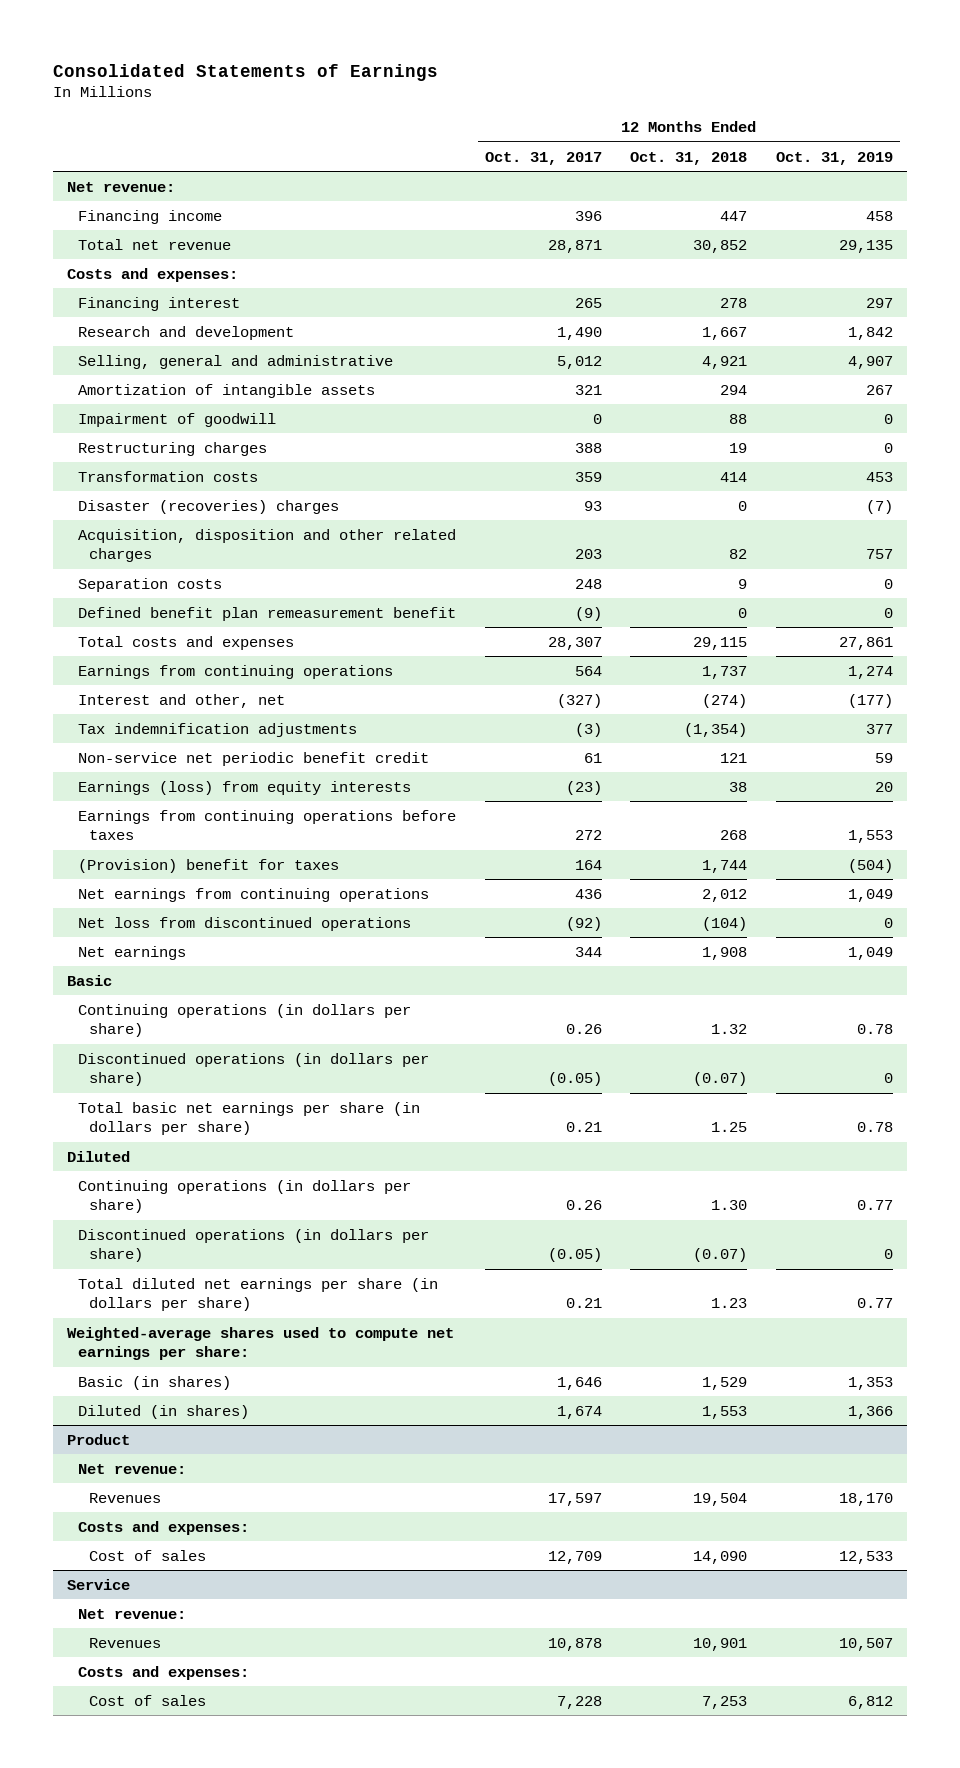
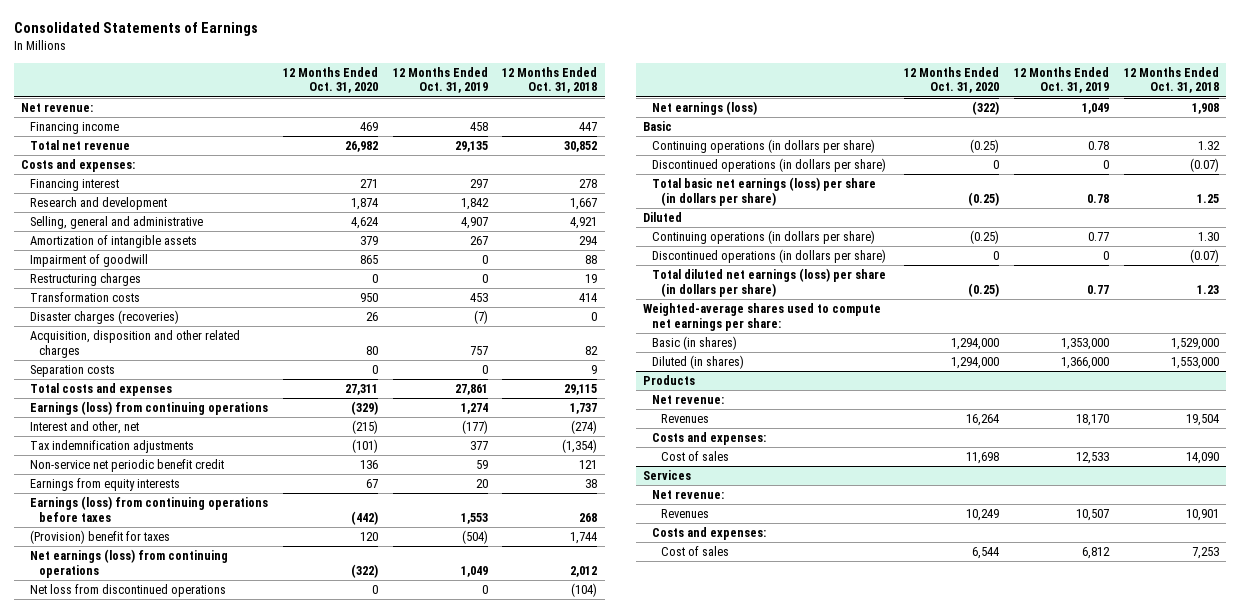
[484,151,602,165] Oct. 31, 2017 -> none
none -> [282,66,378,94] 12 Months Ended Oct. 31, 2020
[78,499,340,514] Disaster (recoveries) charges -> [30,310,180,325] Disaster charges (recoveries)
[78,606,457,621] Defined benefit plan remeasurement benefit -> none
[78,664,394,679] Earnings from continuing operations -> [30,401,269,416] Earnings (loss) from continuing operations
[78,780,412,795] Earnings (loss) from equity interests -> [30,478,181,492] Earnings from equity interests
[78,809,457,841] Earnings from continuing operations before taxes -> [30,496,269,522] Earnings (loss) from continuing operations before taxes
[78,887,430,902] Net earnings from continuing operations -> [30,549,229,578] Net earnings (loss) from continuing operations
[78,945,187,960] Net earnings -> [651,101,757,116] Net earnings (loss)
[78,1101,421,1136] Total basic net earnings per share (in dollars per share) -> [651,177,876,206] Total basic net earnings (loss) per share (in dollars per share)
[78,1277,439,1312] Total diluted net earnings per share (in dollars per share) -> [651,268,886,297] Total diluted net earnings (loss) per share (in dollars per share)
[702,1376,748,1390] 1,529 -> [1170,338,1219,351] 1,529,000
[847,1376,893,1390] 1,353 -> [1060,338,1109,351] 1,353,000
[702,1405,748,1419] 1,553 -> [1170,357,1219,370] 1,553,000
[847,1405,893,1419] 1,366 -> [1060,357,1109,370] 1,366,000
[67,1433,131,1445] Product -> [642,375,695,386] Products
[67,1578,131,1590] Service -> [642,470,691,481] Services

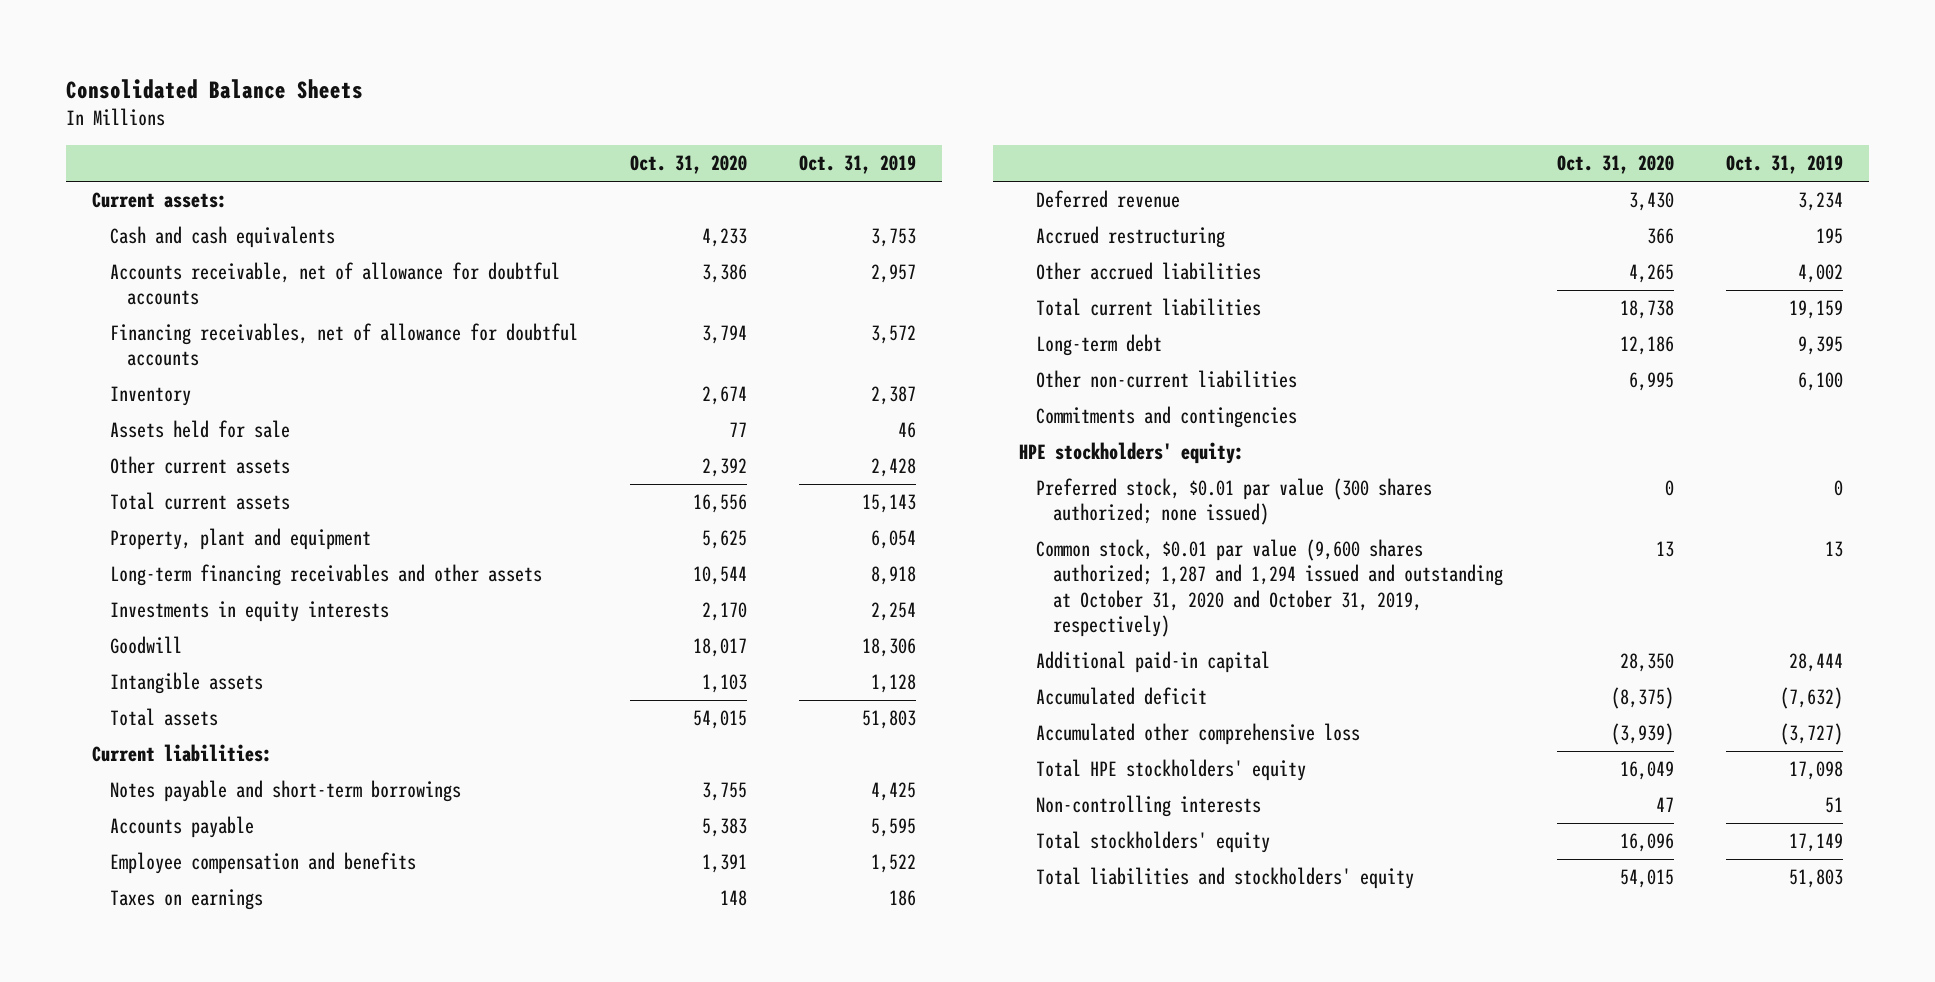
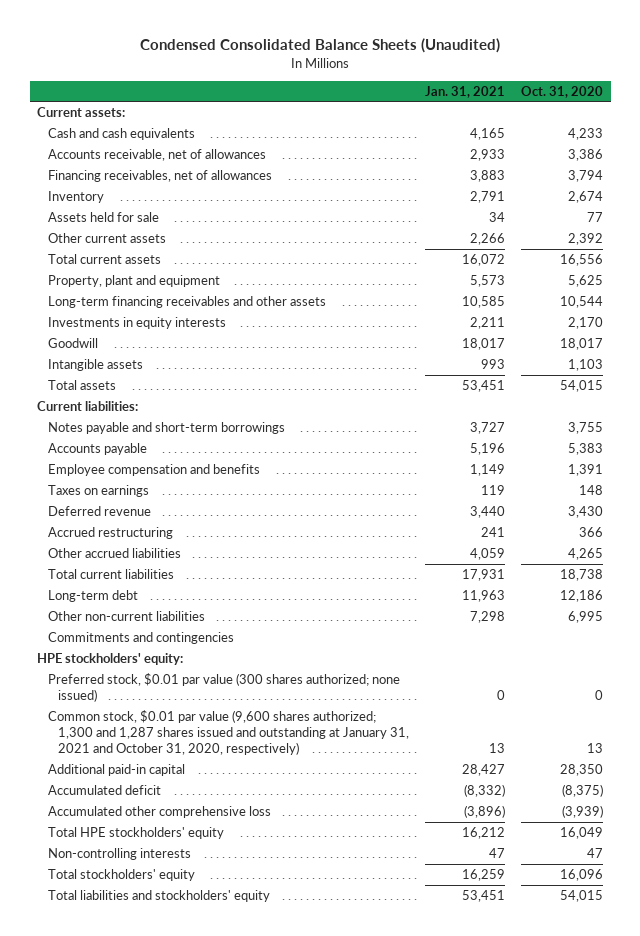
[66,78,364,99] Consolidated Balance Sheets -> [140,37,501,53] Condensed Consolidated Balance Sheets (Unaudited)
[799,155,917,175] Oct. 31, 2019 -> none
none -> [424,85,505,98] Jan. 31, 2021
[109,262,560,306] Accounts receivable, net of allowance for doubtful accounts -> [47,149,266,162] Accounts receivable, net of allowances
[109,323,578,367] Financing receivables, net of allowance for doubtful accounts -> [47,170,272,183] Financing receivables, net of allowances
[1036,539,1504,637] Common stock, $0.01 par value (9,600 shares authorized; 1,287 and 1,294 issued and outstanding at October 31, 2020 and October 31, 2019, respectively) -> [47,710,409,755] Common stock, $0.01 par value (9,600 shares authorized; 1,300 and 1,287 shares issued and outstanding at January 31, 2021 and October 31, 2020, respectively)

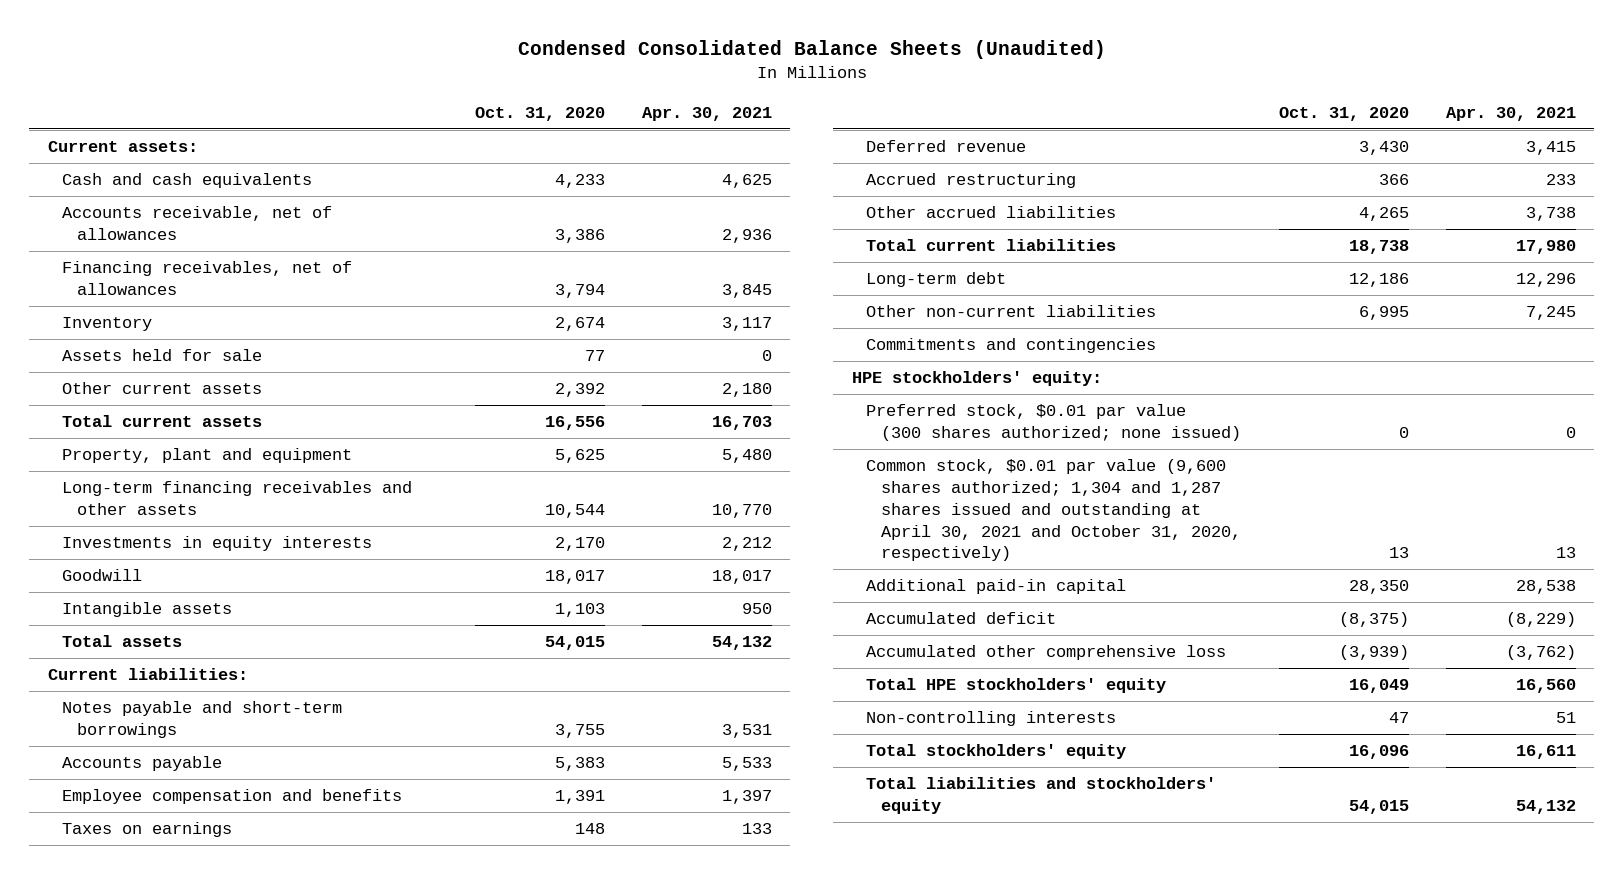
[424,85,505,98] Jan. 31, 2021 -> none
none -> [641,106,772,121] Apr. 30, 2021
[47,710,409,755] Common stock, $0.01 par value (9,600 shares authorized; 1,300 and 1,287 shares issued and outstanding at January 31, 2021 and October 31, 2020, respectively) -> [866,459,1242,562] Common stock, $0.01 par value (9,600 shares authorized; 1,304 and 1,287 shares issued and outstanding at April 30, 2021 and October 31, 2020, respectively)

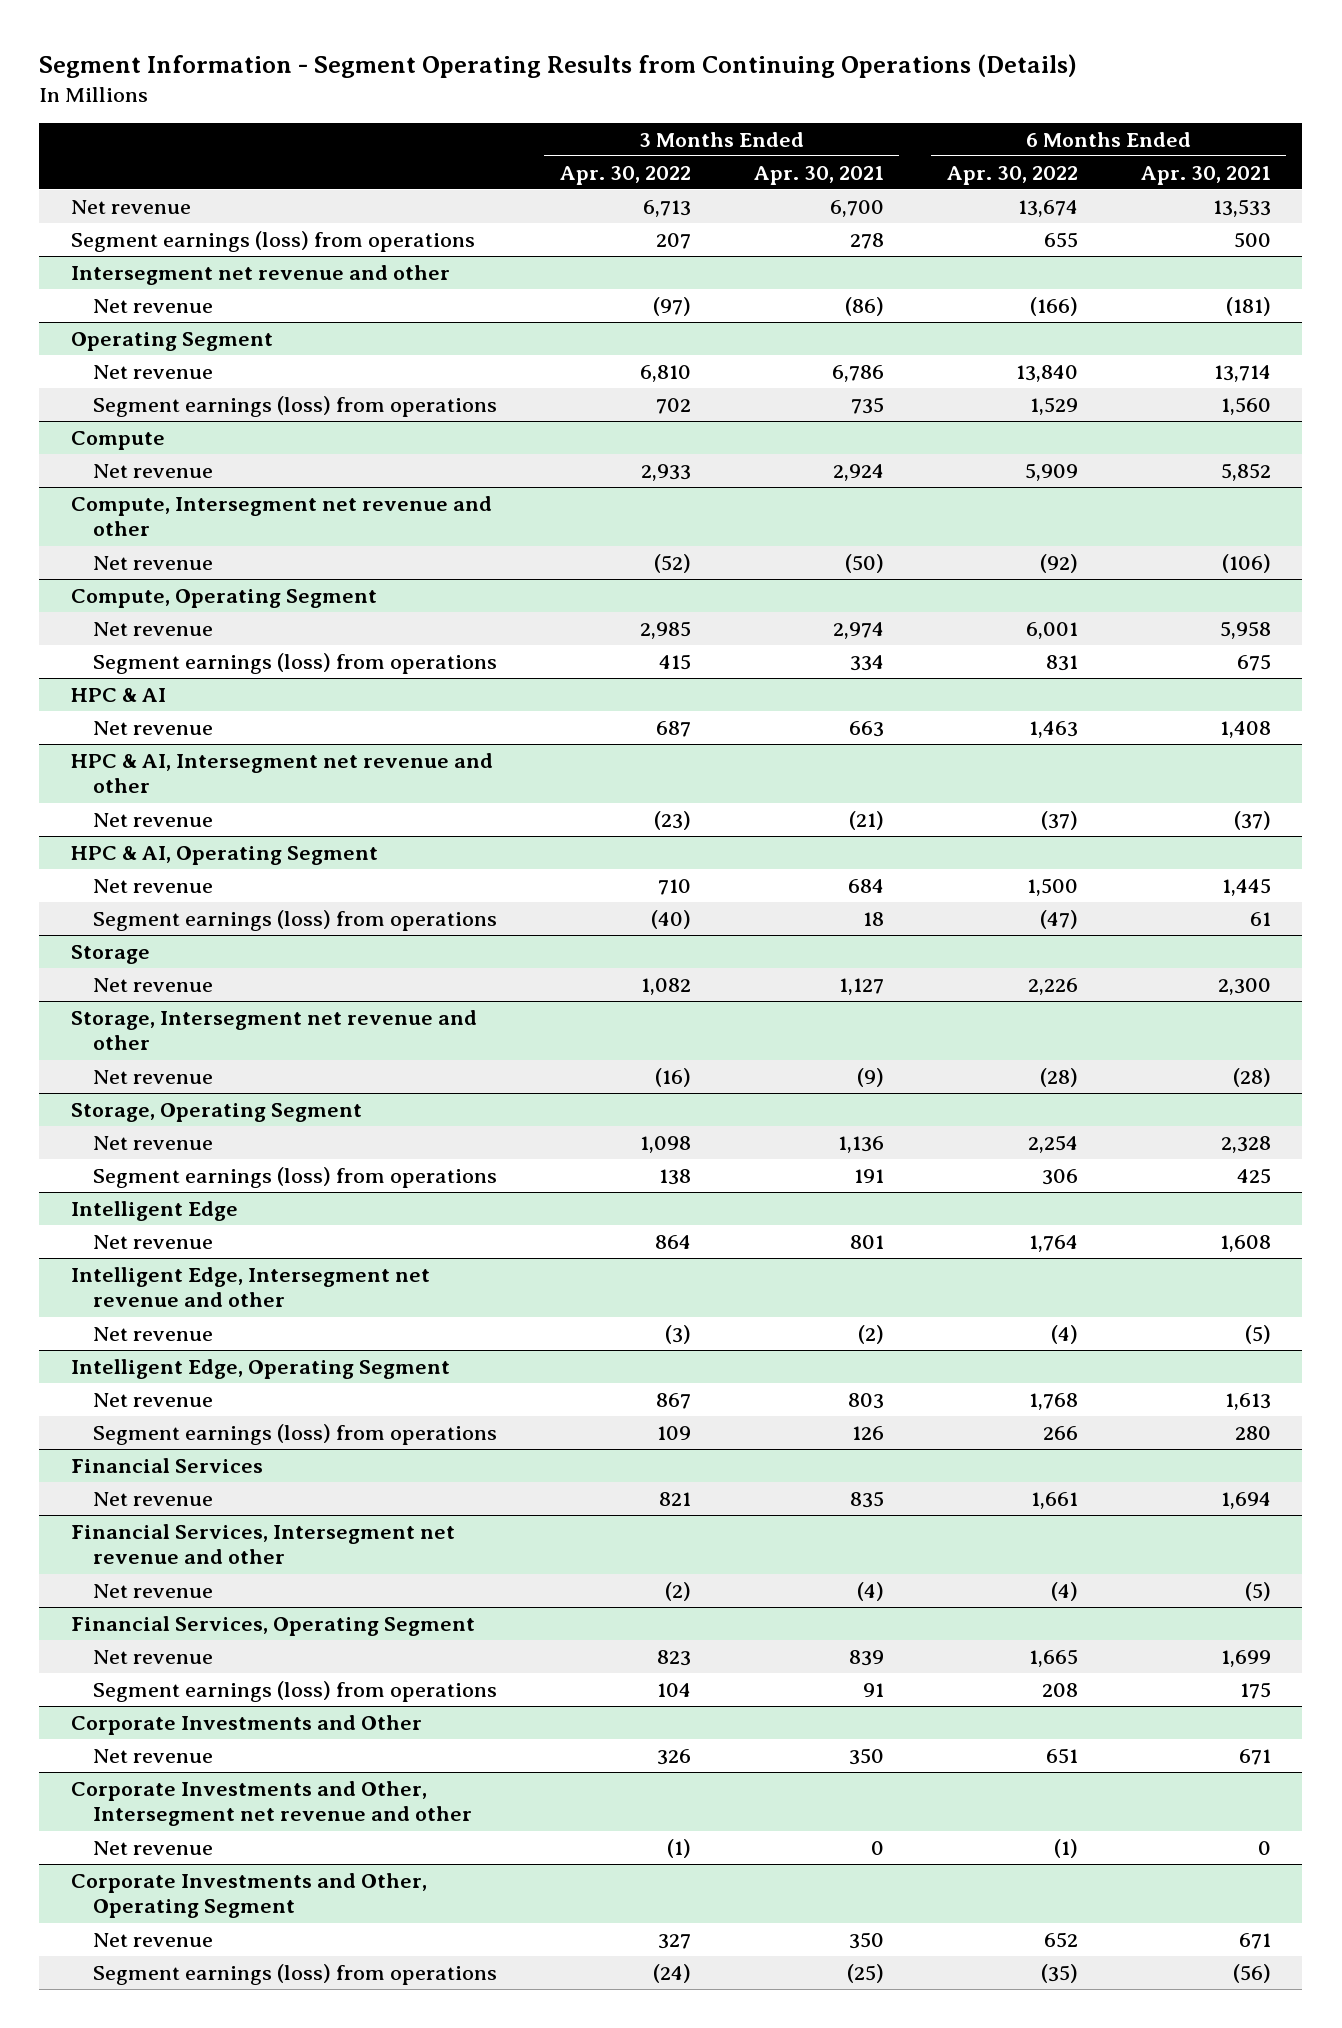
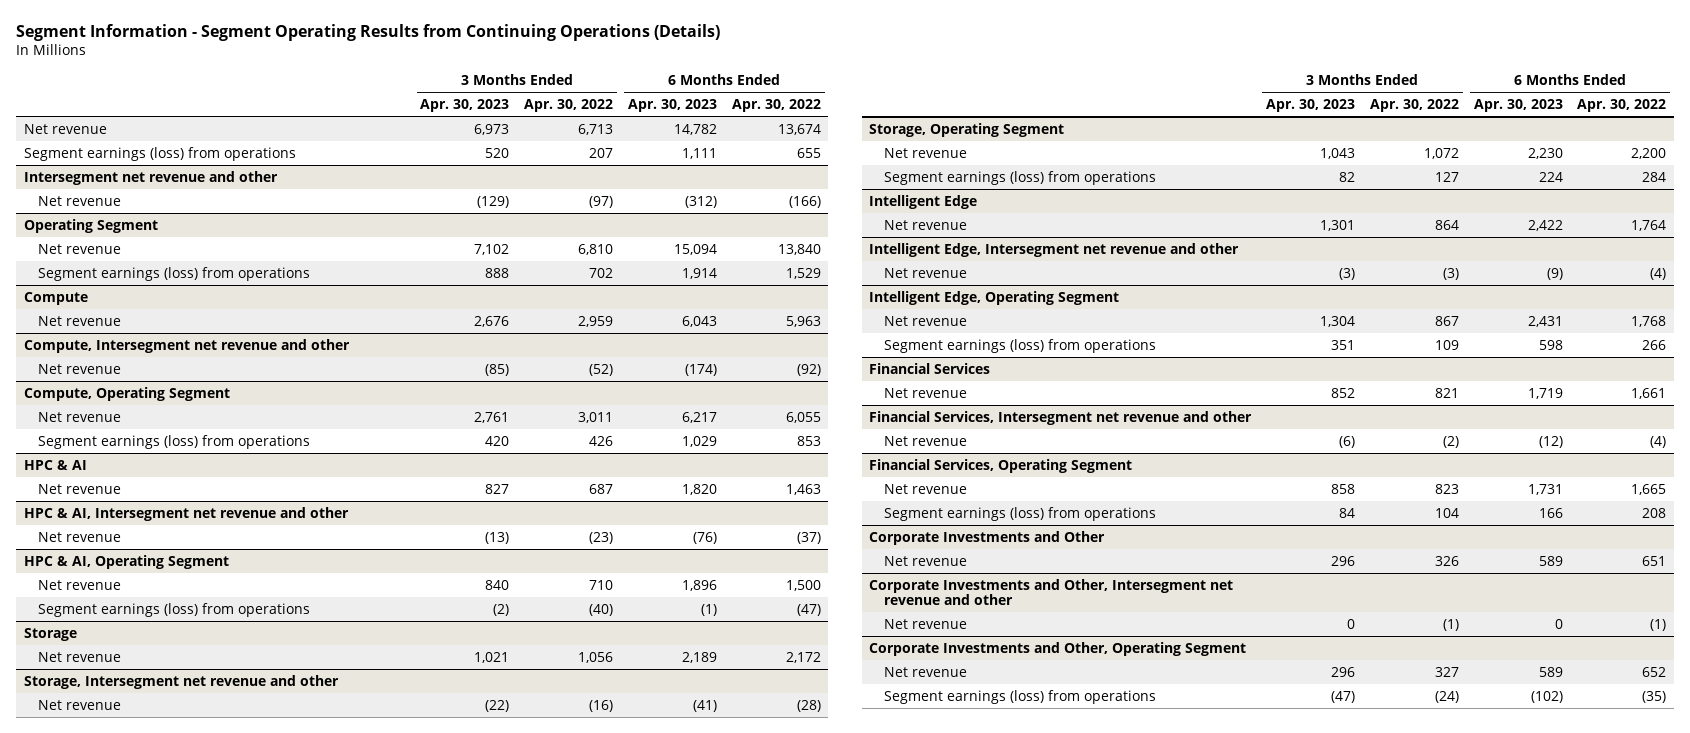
[753,165,884,185] Apr. 30, 2021 -> none
[1140,165,1271,185] Apr. 30, 2021 -> none
none -> [420,99,510,113] Apr. 30, 2023
none -> [628,99,718,113] Apr. 30, 2023
[640,463,691,481] 2,933 -> [578,315,614,327] 2,959
[1024,462,1078,481] 5,909 -> [785,315,821,327] 5,963
[639,620,691,639] 2,985 -> [578,411,614,423] 3,011
[1025,621,1078,639] 6,001 -> [785,411,821,423] 6,055
[658,653,691,670] 415 -> [589,435,614,446] 426
[1045,654,1078,671] 831 -> [796,435,821,446] 853
[640,977,691,995] 1,082 -> [578,651,614,663] 1,056
[1027,977,1078,995] 2,226 -> [785,651,821,663] 2,172
[639,1135,691,1153] 1,098 -> [1423,147,1459,159] 1,072
[1027,1134,1078,1153] 2,254 -> [1631,147,1667,159] 2,200
[658,1168,691,1185] 138 -> [1434,171,1459,182] 127
[1041,1168,1078,1185] 306 -> [1642,171,1667,182] 284

